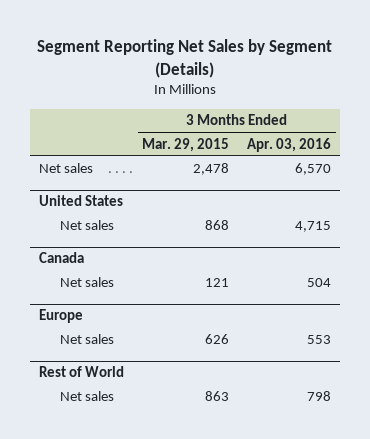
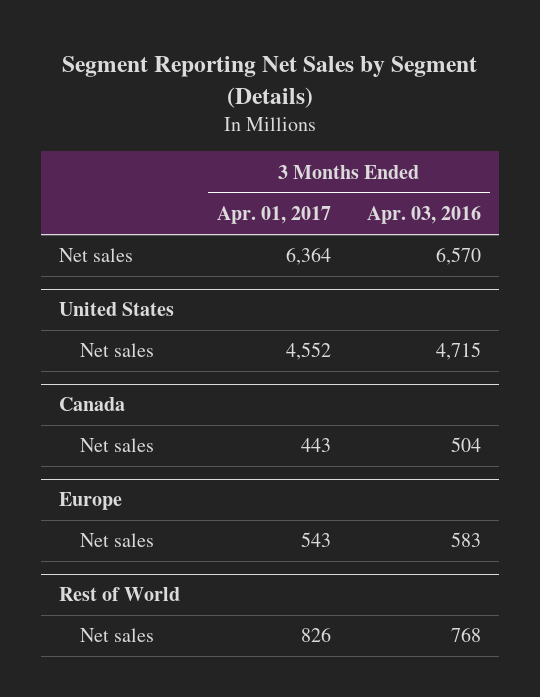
[142,137,230,152] Mar. 29, 2015 -> none
none -> [216,206,331,225] Apr. 01, 2017
[307,335,332,345] 553 -> [450,532,481,548] 583
[307,391,332,402] 798 -> [450,627,481,643] 768

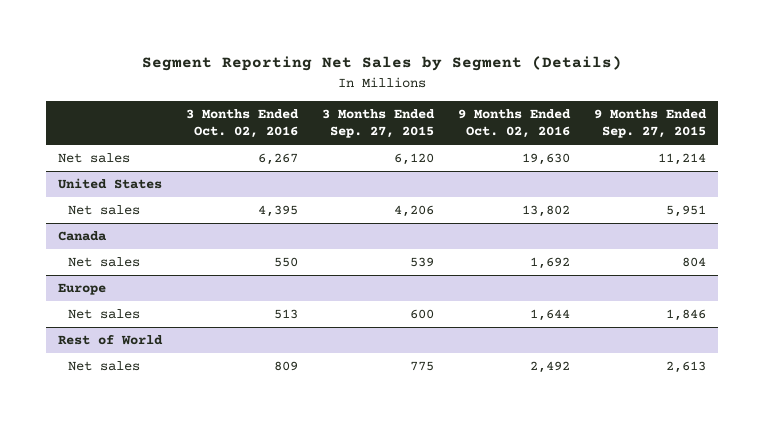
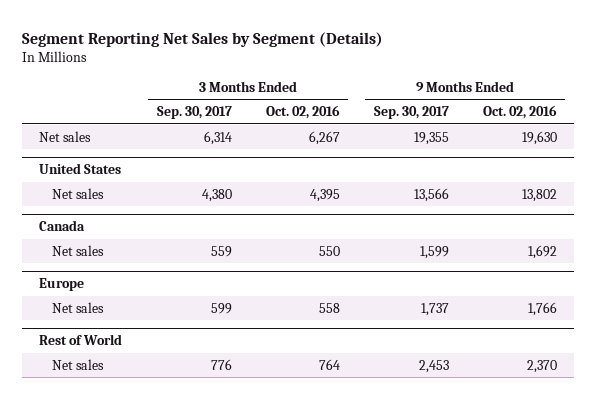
[321,108,435,139] 3 Months Ended Sep. 27, 2015 -> none
[593,108,707,139] 9 Months Ended Sep. 27, 2015 -> none
none -> [156,106,232,120] Sep. 30, 2017
none -> [373,106,449,120] Sep. 30, 2017
[273,309,298,320] 513 -> [318,302,340,313] 558
[529,309,570,322] 1,644 -> [527,301,557,316] 1,766
[273,361,298,372] 809 -> [318,358,340,370] 764
[529,361,570,374] 2,492 -> [526,359,557,373] 2,370

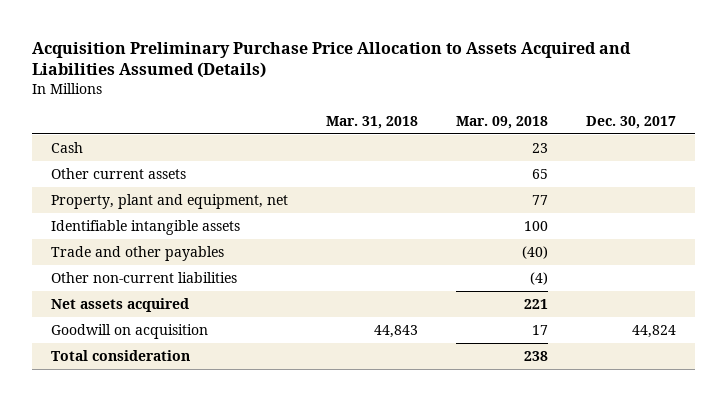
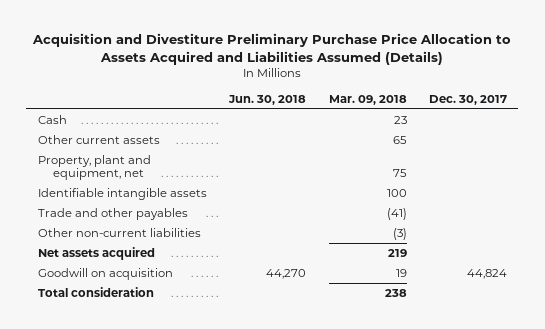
[31,41,631,79] Acquisition Preliminary Purchase Price Allocation to Assets Acquired and Liabilities Assumed (Details) -> [32,33,512,65] Acquisition and Divestiture Preliminary Purchase Price Allocation to Assets Acquired and Liabilities Assumed (Details)
[326,116,419,130] Mar. 31, 2018 -> none
none -> [228,94,307,105] Jun. 30, 2018
[532,194,549,205] 77 -> [392,169,407,178] 75
[522,245,549,259] (40) -> [386,207,407,220] (41)
[530,271,549,285] (4) -> [392,227,407,240] (3)
[524,298,549,309] 221 -> [387,248,407,257] 219
[532,324,549,335] 17 -> [395,268,407,277] 19

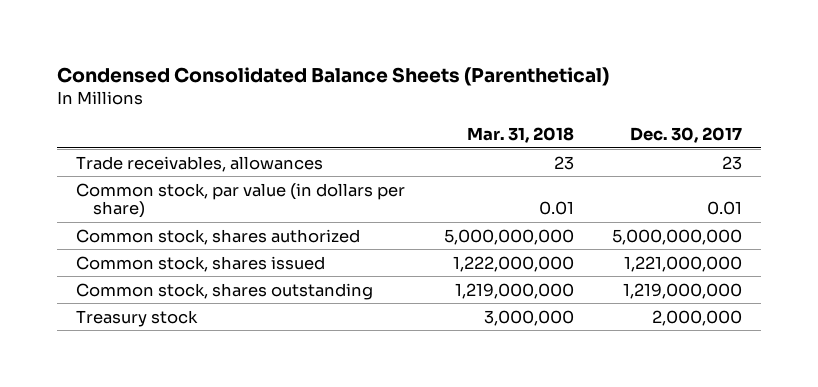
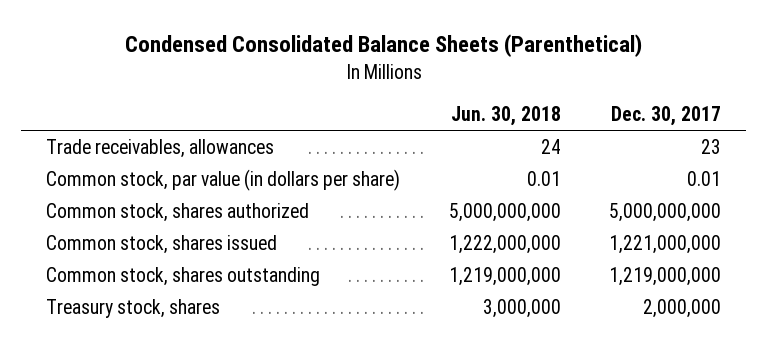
[466,127,574,144] Mar. 31, 2018 -> none
none -> [450,106,561,127] Jun. 30, 2018
[75,309,198,327] Treasury stock -> [45,299,220,319] Treasury stock, shares

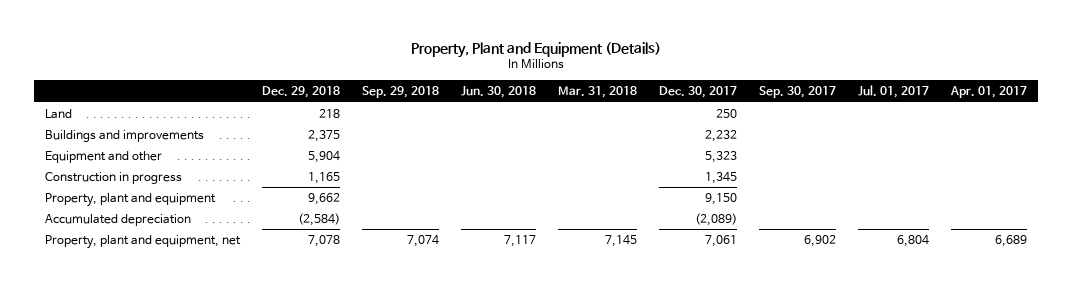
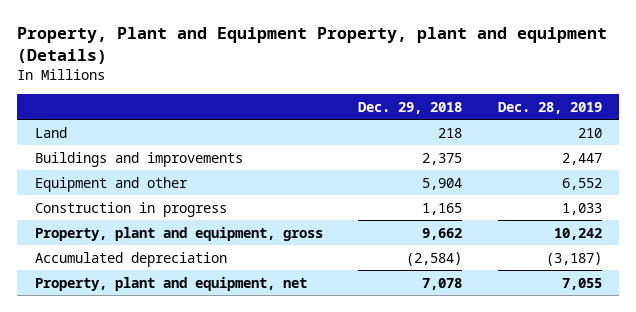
[411,41,662,58] Property, Plant and Equipment (Details) -> [16,26,607,64] Property, Plant and Equipment Property, plant and equipment (Details)
[362,86,440,99] Sep. 29, 2018 -> none
[461,86,537,99] Jun. 30, 2018 -> none
[558,86,638,99] Mar. 31, 2018 -> none
[659,86,738,99] Dec. 30, 2017 -> none
[758,86,836,99] Sep. 30, 2017 -> none
[857,85,929,99] Jul. 01, 2017 -> none
[949,86,1027,99] Apr. 01, 2017 -> none
none -> [497,101,602,114] Dec. 28, 2019
[45,192,217,207] Property, plant and equipment -> [34,226,323,241] Property, plant and equipment, gross

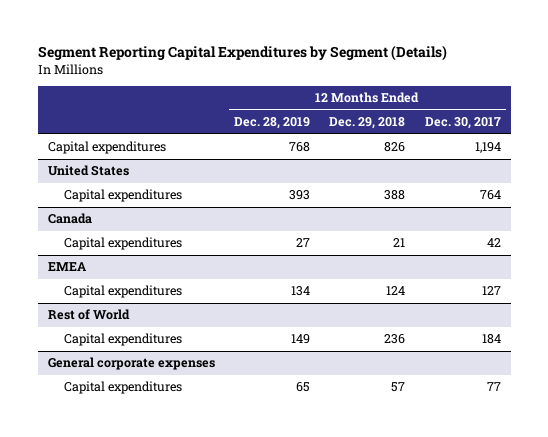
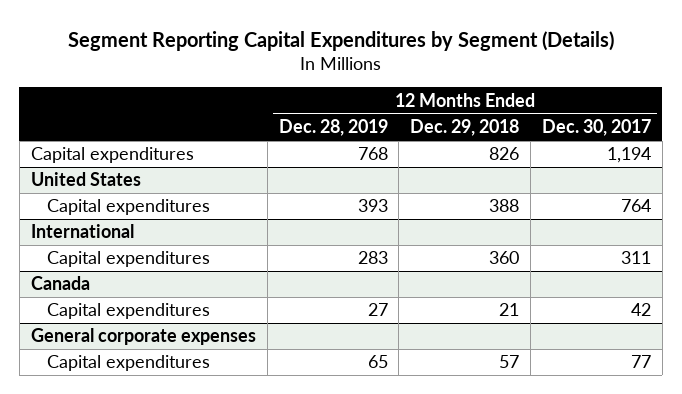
none -> [30,224,134,239] International
none -> [46,251,210,268] Capital expenditures
[47,262,86,272] EMEA -> none
[64,285,183,299] Capital expenditures -> none
[47,309,130,321] Rest of World -> none
[64,333,183,347] Capital expenditures -> none

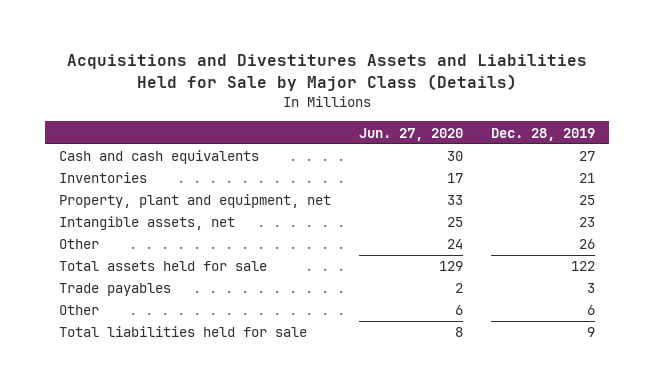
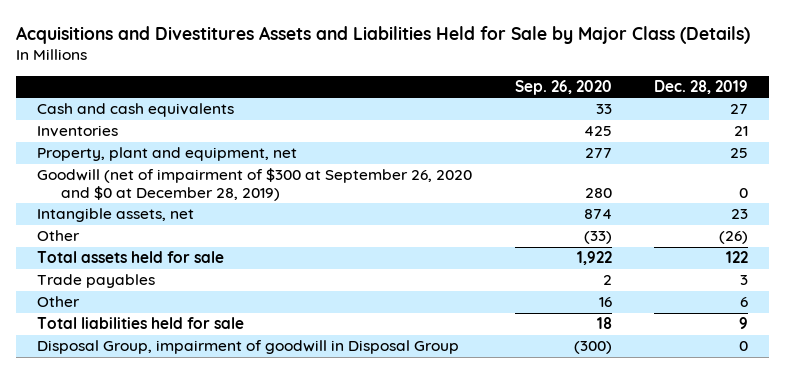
[358,127,463,141] Jun. 27, 2020 -> none
none -> [514,80,612,96] Sep. 26, 2020
none -> [37,168,473,202] Goodwill (net of impairment of $300 at September 26, 2020 and $0 at December 28, 2019)
[578,239,595,250] 26 -> [718,231,748,245] (26)
none -> [37,340,460,355] Disposal Group, impairment of goodwill in Disposal Group

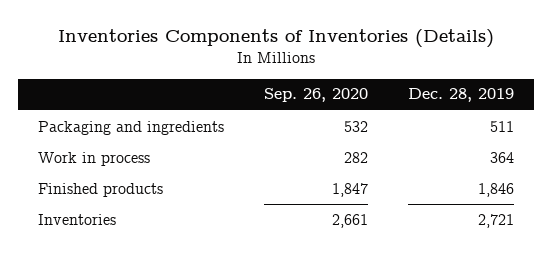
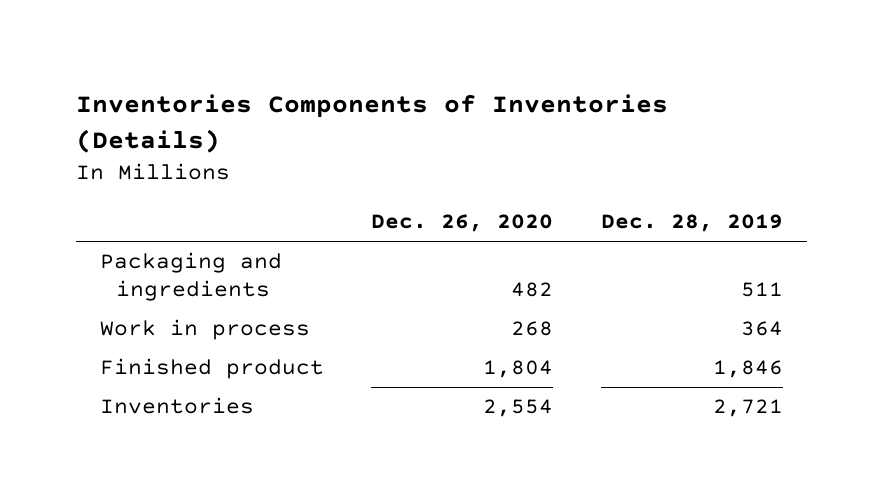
[264,88,369,103] Sep. 26, 2020 -> none
none -> [371,214,554,233] Dec. 26, 2020
[38,182,164,197] Finished products -> [99,358,324,380] Finished product

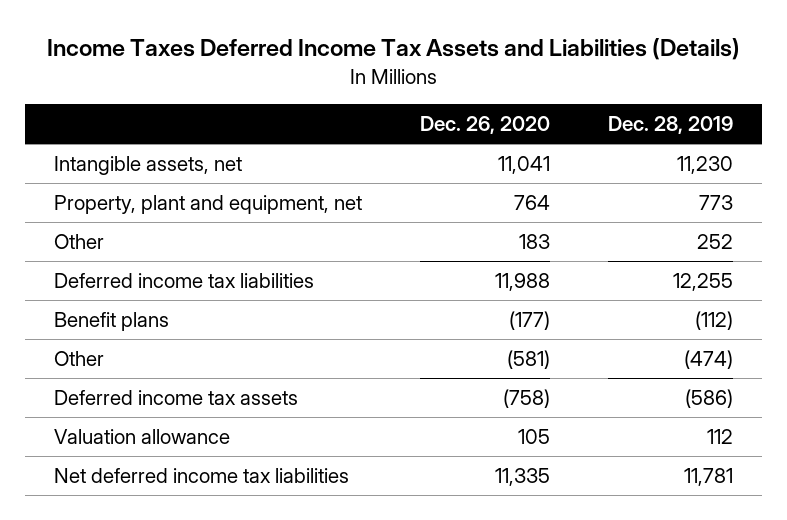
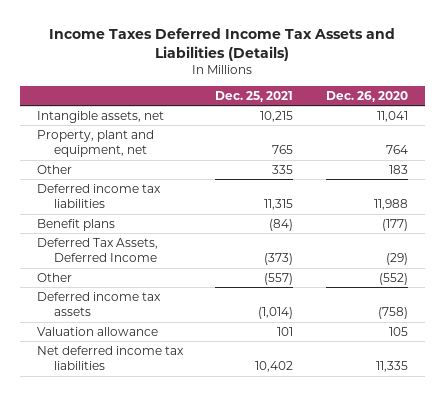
[608,116,734,135] Dec. 28, 2019 -> none
none -> [215,90,294,102] Dec. 25, 2021
none -> [36,237,158,263] Deferred Tax Assets, Deferred Income
[507,350,551,370] (581) -> [379,272,409,285] (552)

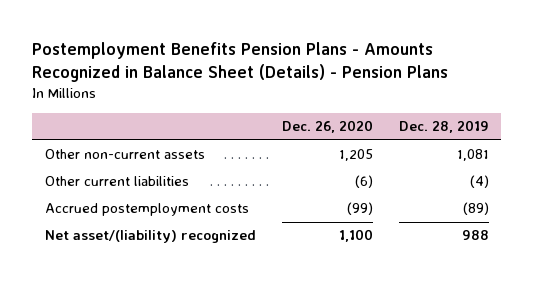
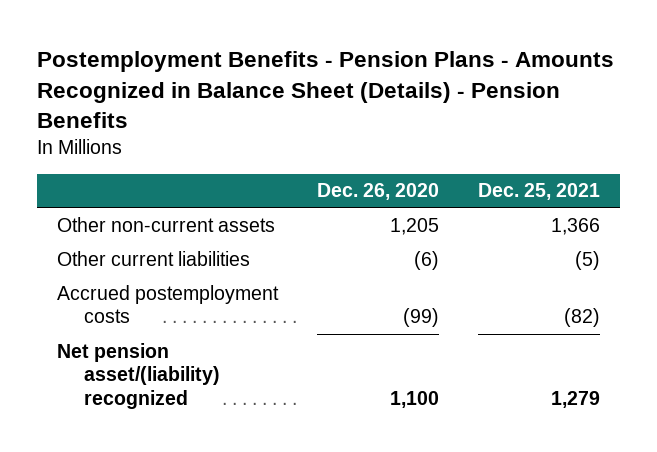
[32,42,449,83] Postemployment Benefits Pension Plans - Amounts Recognized in Balance Sheet (Details) - Pension Plans -> [37,51,615,128] Postemployment Benefits - Pension Plans - Amounts Recognized in Balance Sheet (Details) - Pension Benefits
[398,120,489,134] Dec. 28, 2019 -> none
none -> [478,183,601,201] Dec. 25, 2021
[45,230,257,244] Net asset/(liability) recognized -> [56,342,220,410] Net pension asset/(liability) recognized

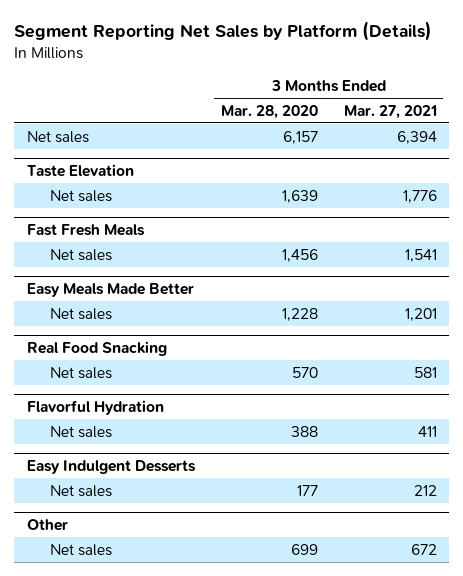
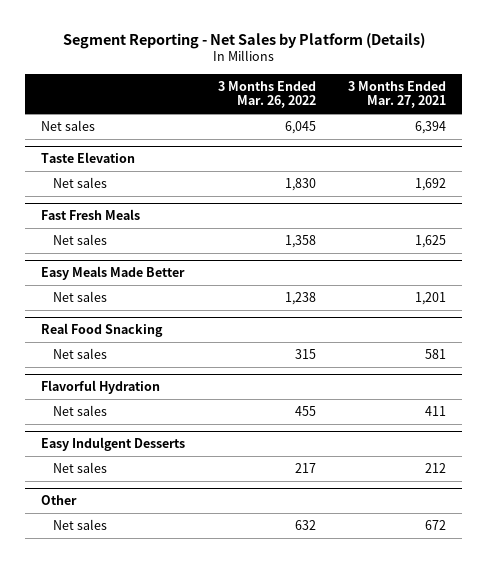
[13,21,432,42] Segment Reporting Net Sales by Platform (Details) -> [62,32,425,49] Segment Reporting - Net Sales by Platform (Details)
[220,104,318,119] Mar. 28, 2020 -> none
none -> [217,80,316,109] 3 Months Ended Mar. 26, 2022
[402,189,437,203] 1,776 -> [414,177,446,191] 1,692
[404,248,437,262] 1,541 -> [414,234,446,248] 1,625

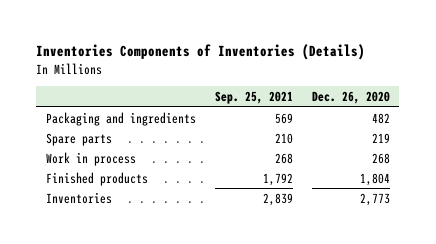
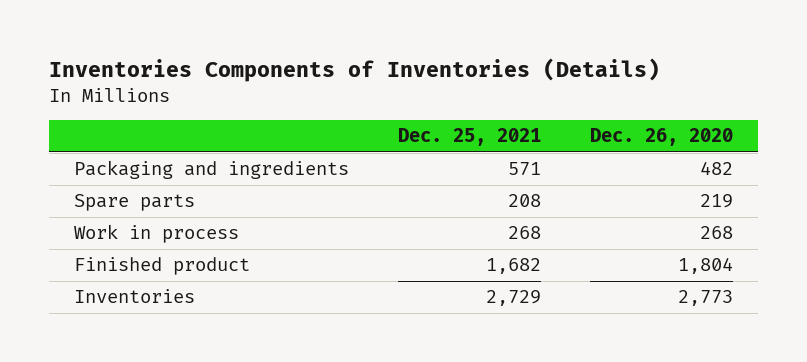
[214,90,293,104] Sep. 25, 2021 -> none
none -> [397,128,541,147] Dec. 25, 2021
[45,171,148,186] Finished products -> [73,257,250,276] Finished product

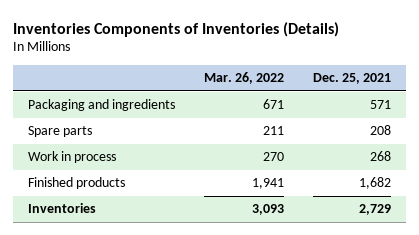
[589,128,733,147] Dec. 26, 2020 -> none
none -> [203,72,284,85] Mar. 26, 2022
[73,257,250,276] Finished product -> [27,177,125,190] Finished products

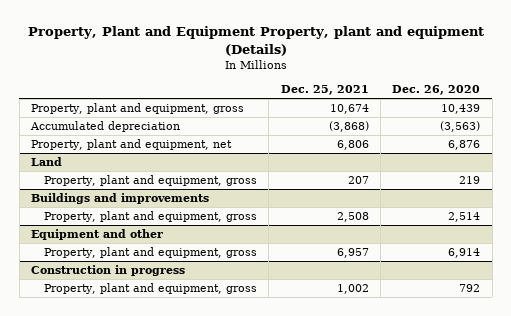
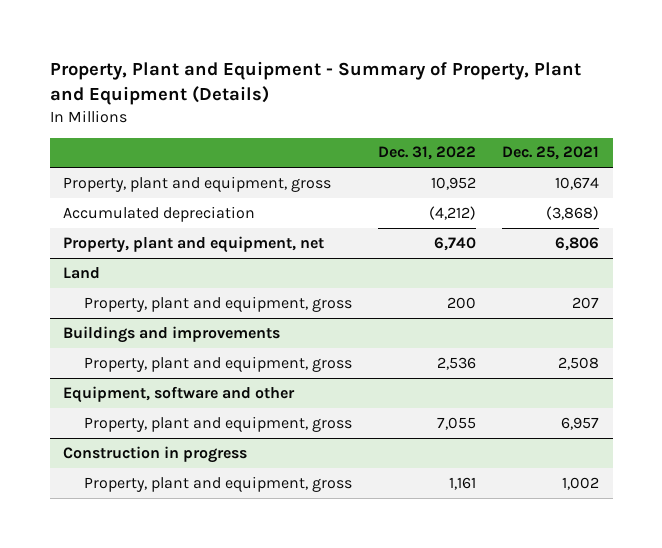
[27,26,484,56] Property, Plant and Equipment Property, plant and equipment (Details) -> [49,60,581,105] Property, Plant and Equipment - Summary of Property, Plant and Equipment (Details)
[392,84,481,95] Dec. 26, 2020 -> none
none -> [378,146,477,161] Dec. 31, 2022
[30,229,163,241] Equipment and other -> [62,385,295,403] Equipment, software and other

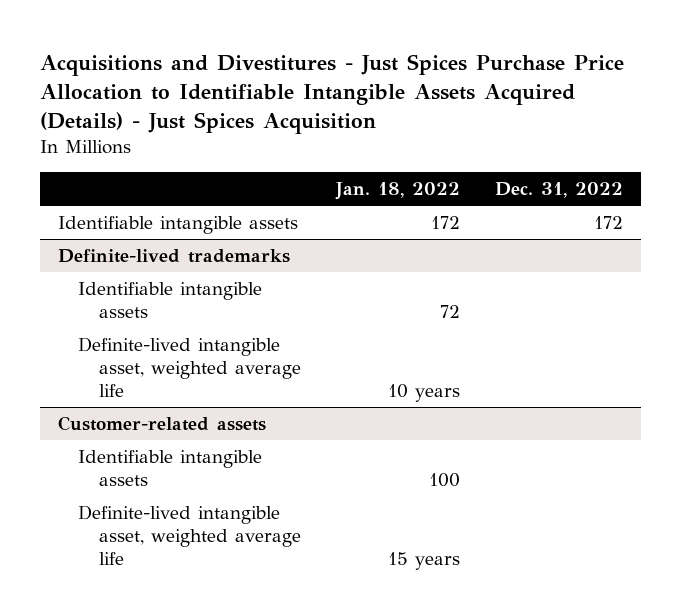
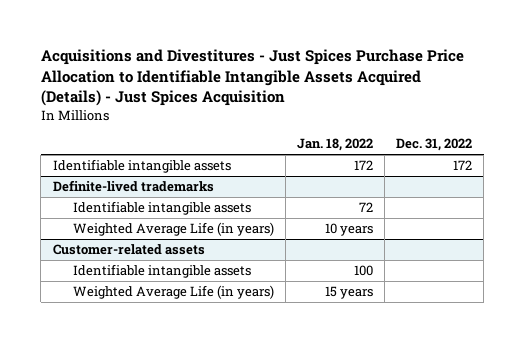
[78,336,301,397] Definite-lived intangible asset, weighted average life -> [72,222,274,237] Weighted Average Life (in years)
[78,504,301,565] Definite-lived intangible asset, weighted average life -> [72,285,274,300] Weighted Average Life (in years)

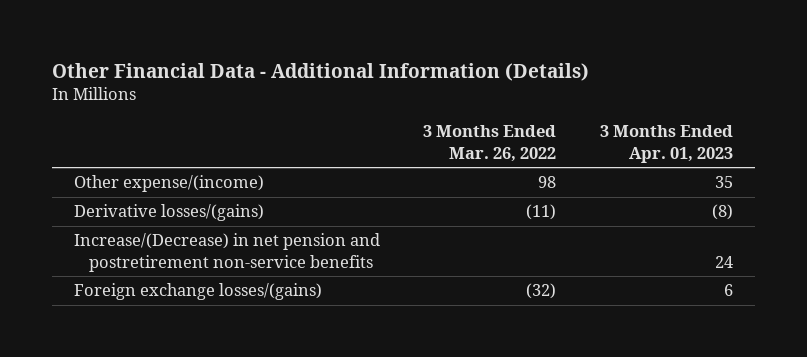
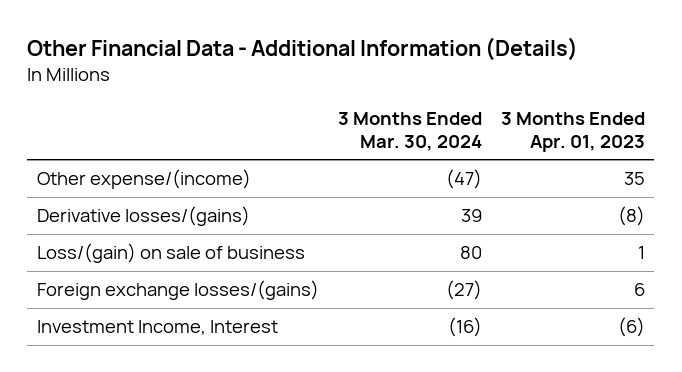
[423,125,557,162] 3 Months Ended Mar. 26, 2022 -> none
none -> [337,111,482,151] 3 Months Ended Mar. 30, 2024
[73,233,380,272] Increase/(Decrease) in net pension and postretirement non-service benefits -> none
none -> [36,243,305,264] Loss/(gain) on sale of business
none -> [36,320,278,336] Investment Income, Interest

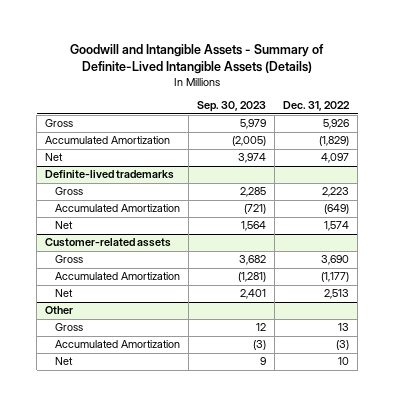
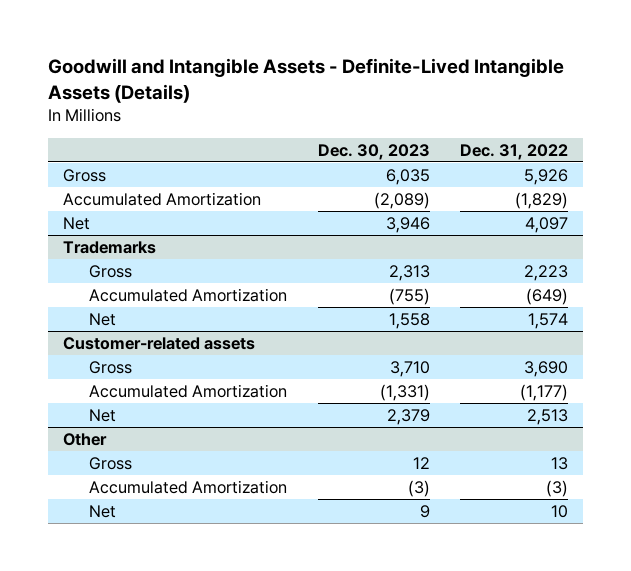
[70,43,325,74] Goodwill and Intangible Assets - Summary of Definite-Lived Intangible Assets (Details) -> [47,58,564,103] Goodwill and Intangible Assets - Definite-Lived Intangible Assets (Details)
[197,101,267,113] Sep. 30, 2023 -> none
none -> [317,143,430,160] Dec. 30, 2023
[45,170,175,180] Definite-lived trademarks -> [63,240,157,254] Trademarks

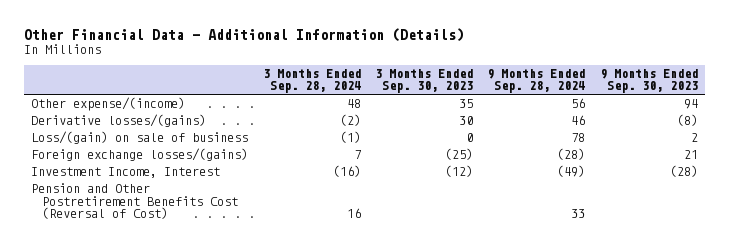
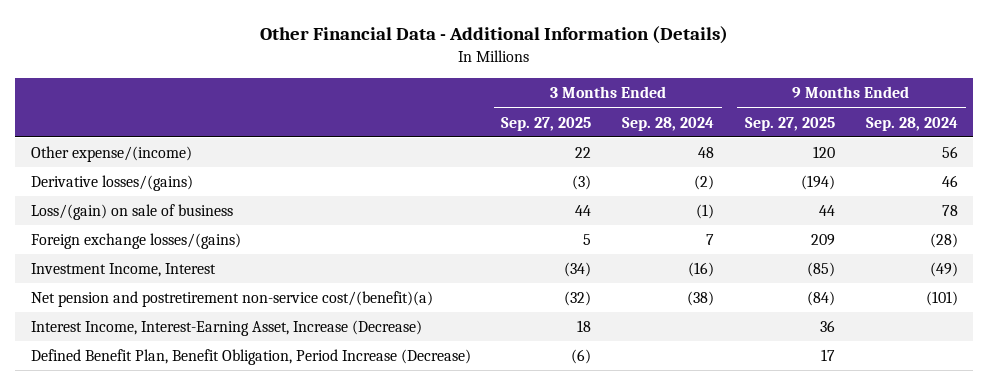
[374,68,473,94] 3 Months Ended Sep. 30, 2023 -> none
[599,68,698,94] 9 Months Ended Sep. 30, 2023 -> none
none -> [501,116,592,131] Sep. 27, 2025
none -> [745,116,836,131] Sep. 27, 2025
[31,183,239,220] Pension and Other Postretirement Benefits Cost (Reversal of Cost) -> none
none -> [30,291,433,308] Net pension and postretirement non-service cost/(benefit)(a)
none -> [30,320,422,337] Interest Income, Interest-Earning Asset, Increase (Decrease)
none -> [30,349,471,366] Defined Benefit Plan, Benefit Obligation, Period Increase (Decrease)

